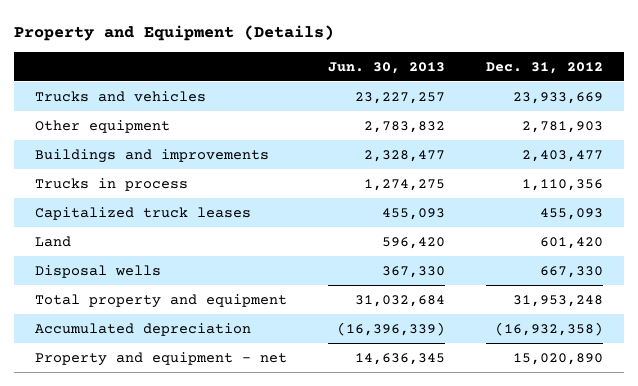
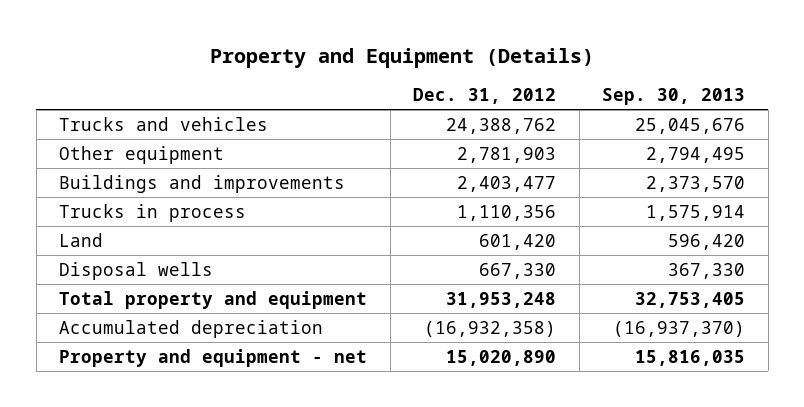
[327,61,445,74] Jun. 30, 2013 -> none
none -> [602,88,746,106] Sep. 30, 2013
[513,91,604,104] 23,933,669 -> [446,117,557,134] 24,388,762
[34,206,251,220] Capitalized truck leases -> none

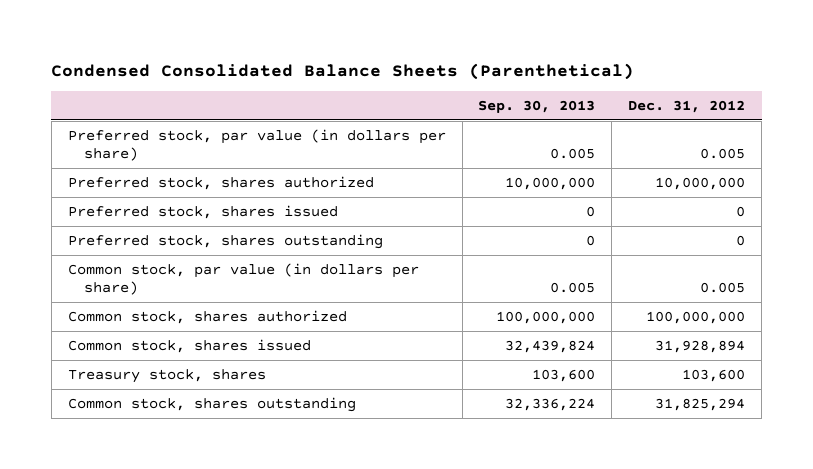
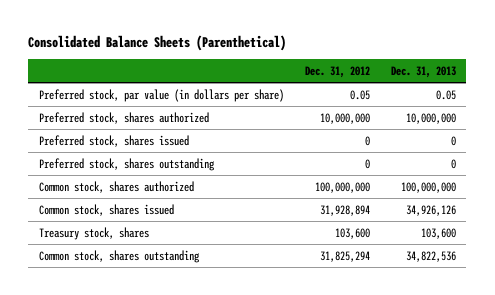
[51,62,635,80] Condensed Consolidated Balance Sheets (Parenthetical) -> [28,35,287,52] Consolidated Balance Sheets (Parenthetical)
[478,99,596,113] Sep. 30, 2013 -> none
none -> [390,65,456,78] Dec. 31, 2013
[700,147,746,159] 0.005 -> [349,89,370,100] 0.05
[67,262,419,295] Common stock, par value (in dollars per share) -> none

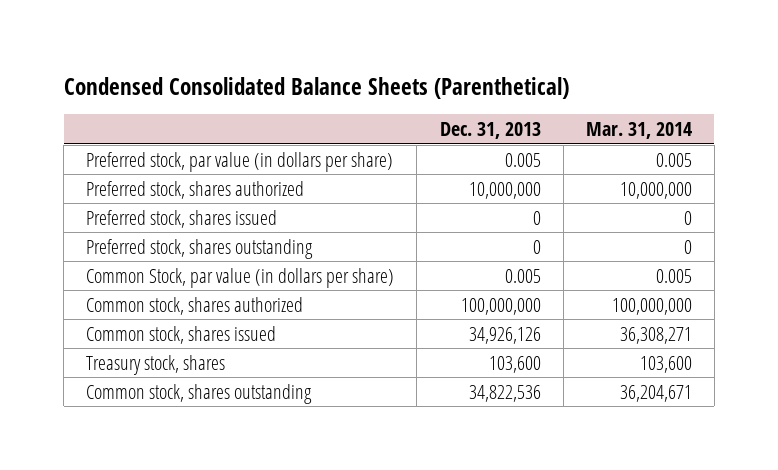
[28,35,287,52] Consolidated Balance Sheets (Parenthetical) -> [63,76,569,99] Condensed Consolidated Balance Sheets (Parenthetical)
[304,65,370,78] Dec. 31, 2012 -> none
none -> [585,122,692,140] Mar. 31, 2014
[435,89,456,100] 0.05 -> [504,152,541,167] 0.005
none -> [86,267,395,288] Common Stock, par value (in dollars per share)

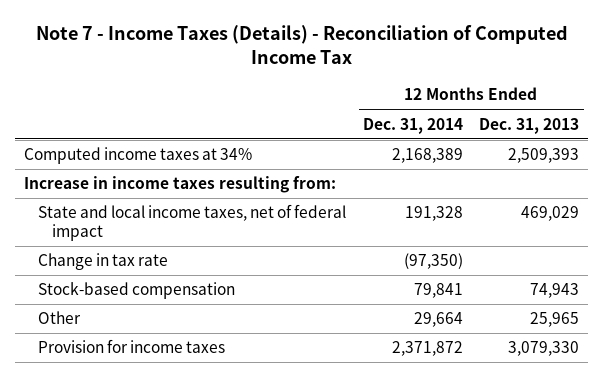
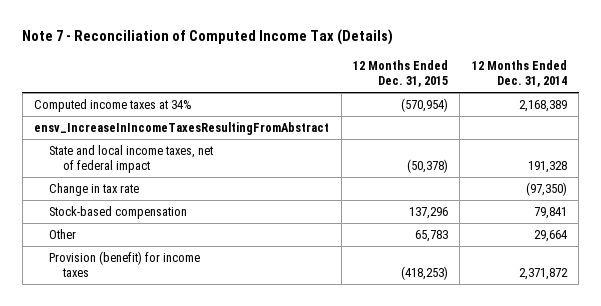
[35,24,568,65] Note 7 - Income Taxes (Details) - Reconciliation of Computed Income Tax -> [22,29,394,46] Note 7 - Reconciliation of Computed Income Tax (Details)
[479,117,580,134] Dec. 31, 2013 -> none
none -> [353,59,449,88] 12 Months Ended Dec. 31, 2015
[23,176,336,194] Increase in income taxes resulting from: -> [34,121,330,135] ensv_IncreaseInIncomeTaxesResultingFromAbstract
[38,339,226,354] Provision for income taxes -> [48,250,200,278] Provision (benefit) for income taxes

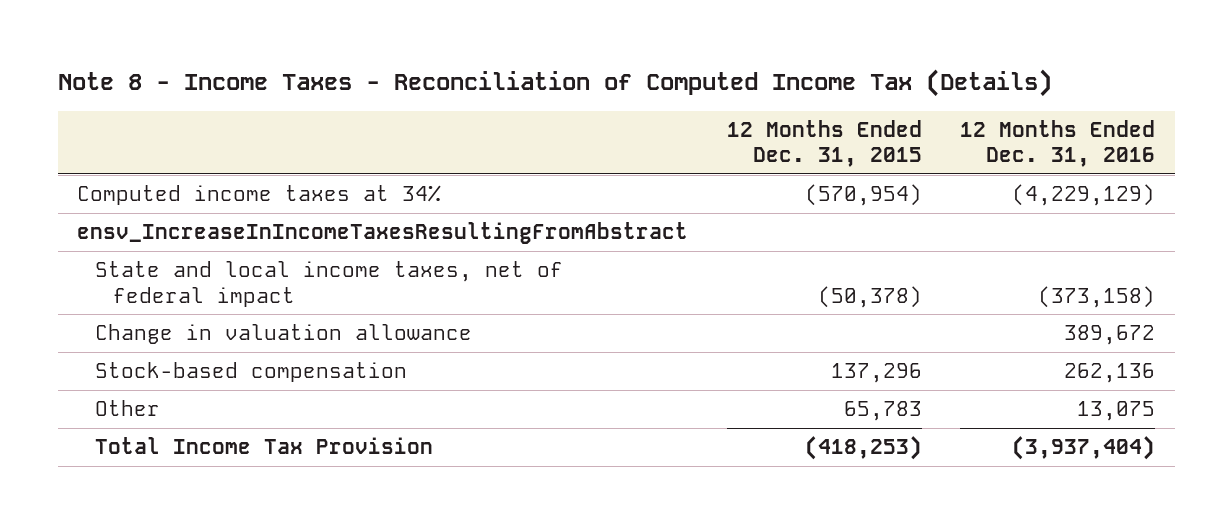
[22,29,394,46] Note 7 - Reconciliation of Computed Income Tax (Details) -> [57,68,1052,97] Note 8 - Income Taxes - Reconciliation of Computed Income Tax (Details)
[471,59,567,88] 12 Months Ended Dec. 31, 2014 -> none
none -> [960,119,1156,168] 12 Months Ended Dec. 31, 2016
[48,182,139,196] Change in tax rate -> none
none -> [94,324,472,345] Change in valuation allowance
[48,250,200,278] Provision (benefit) for income taxes -> [94,437,433,455] Total Income Tax Provision

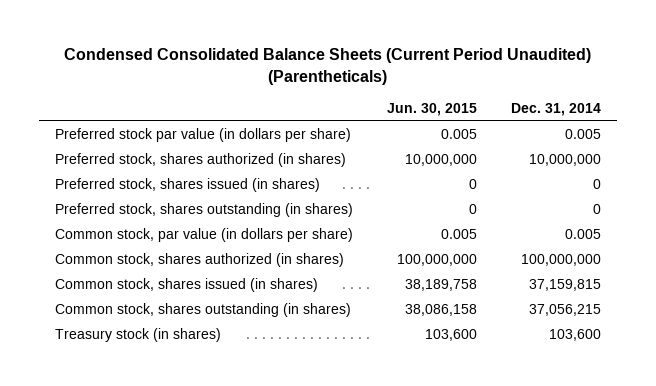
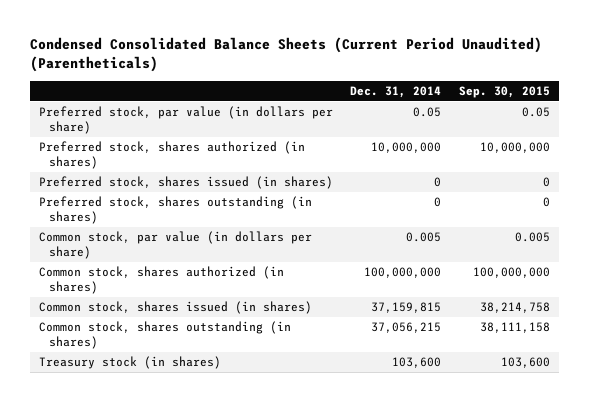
[387,103,478,117] Jun. 30, 2015 -> none
none -> [458,85,550,98] Sep. 30, 2015
[55,128,352,143] Preferred stock par value (in dollars per share) -> [39,106,334,134] Preferred stock, par value (in dollars per share)
[564,129,601,140] 0.005 -> [413,107,442,118] 0.05

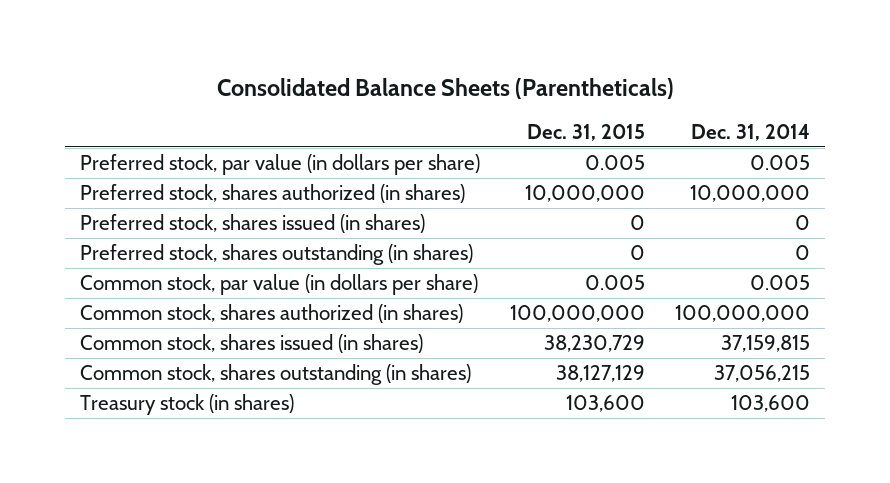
[30,37,543,73] Condensed Consolidated Balance Sheets (Current Period Unaudited) (Parentheticals) -> [216,78,674,100] Consolidated Balance Sheets (Parentheticals)
[458,85,550,98] Sep. 30, 2015 -> none
none -> [526,123,645,141] Dec. 31, 2015
[413,107,442,118] 0.05 -> [750,155,811,171] 0.005

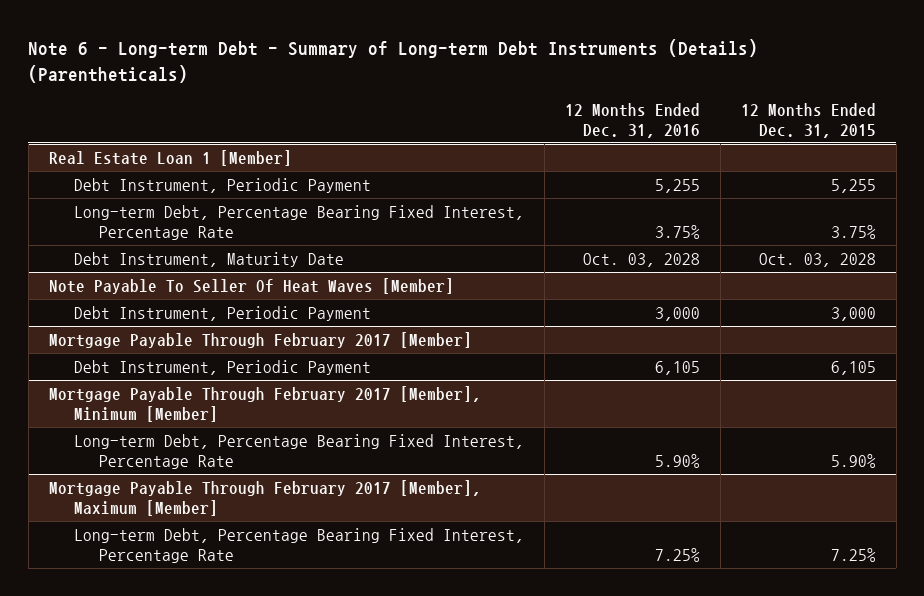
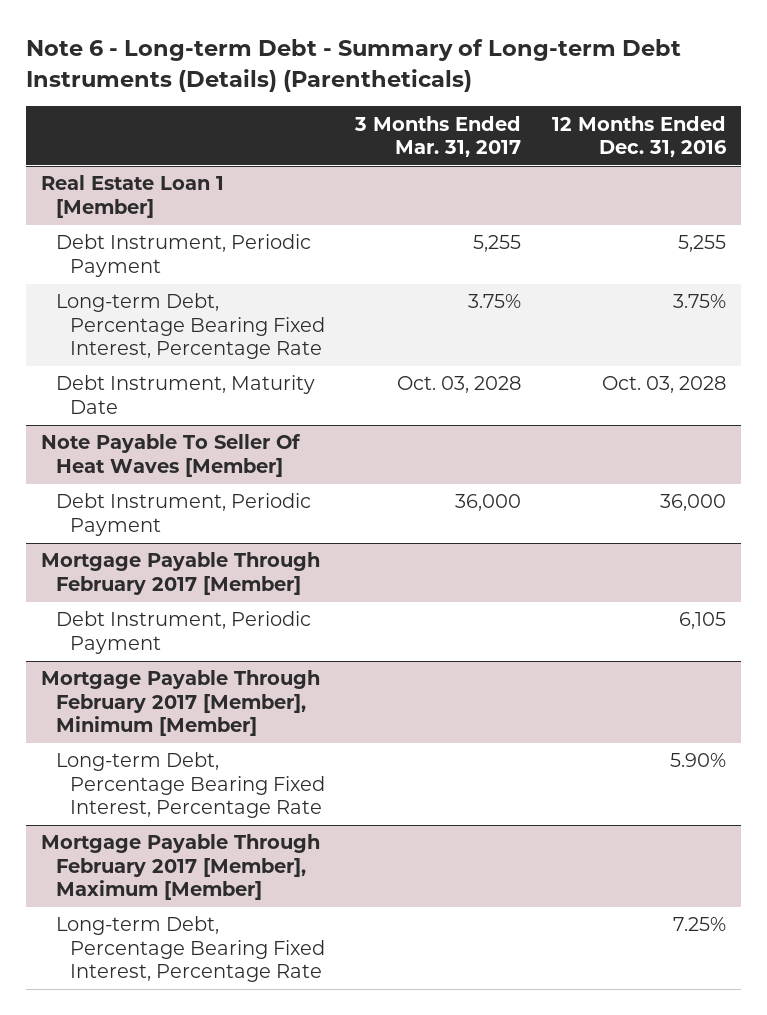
[740,102,876,138] 12 Months Ended Dec. 31, 2015 -> none
none -> [354,115,522,157] 3 Months Ended Mar. 31, 2017
[654,306,700,321] 3,000 -> [659,494,726,512] 36,000

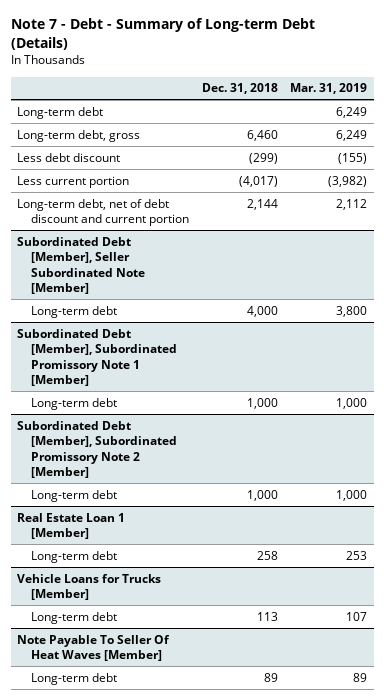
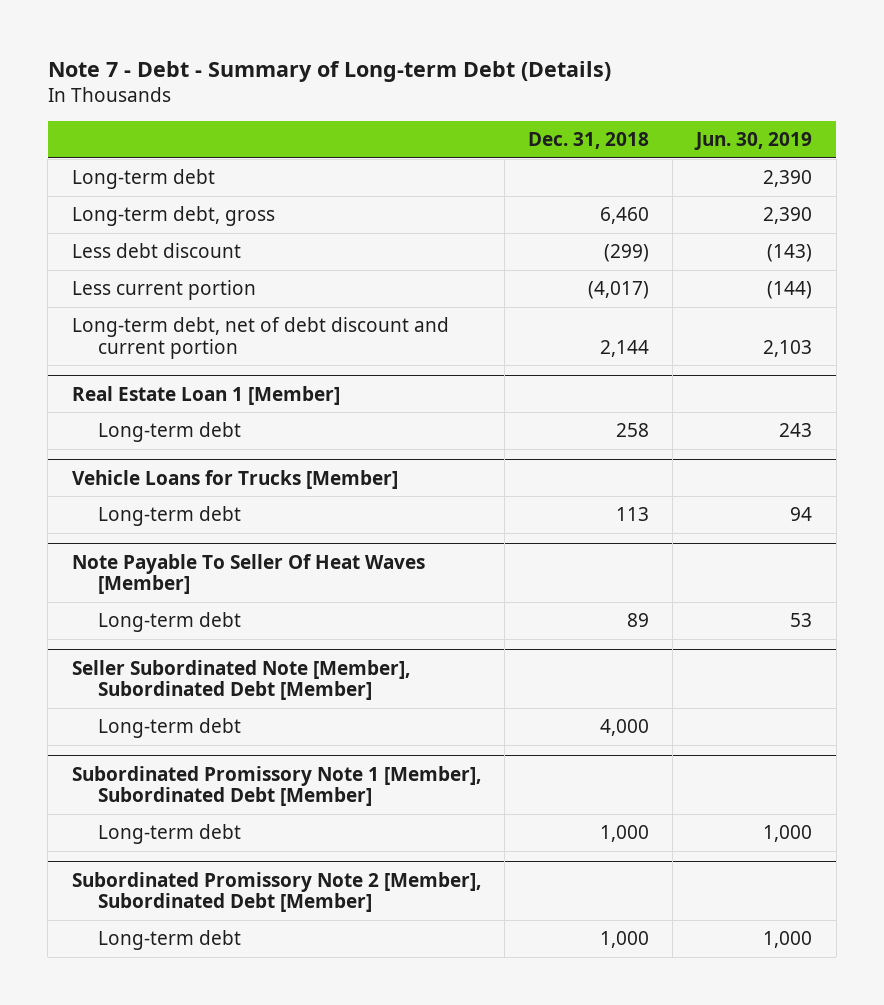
[290,83,368,95] Mar. 31, 2019 -> none
none -> [694,132,813,151] Jun. 30, 2019
[16,236,146,295] Subordinated Debt [Member], Seller Subordinated Note [Member] -> none
[31,305,118,318] Long-term debt -> none
[16,328,178,387] Subordinated Debt [Member], Subordinated Promissory Note 1 [Member] -> none
[31,397,118,410] Long-term debt -> none
[16,420,178,479] Subordinated Debt [Member], Subordinated Promissory Note 2 [Member] -> none
[31,489,118,502] Long-term debt -> none
none -> [71,659,410,701] Seller Subordinated Note [Member], Subordinated Debt [Member]
none -> [97,718,241,739] Long-term debt
none -> [71,765,481,807] Subordinated Promissory Note 1 [Member], Subordinated Debt [Member]
none -> [97,824,241,845] Long-term debt
none -> [71,871,481,913] Subordinated Promissory Note 2 [Member], Subordinated Debt [Member]
none -> [97,930,241,951] Long-term debt

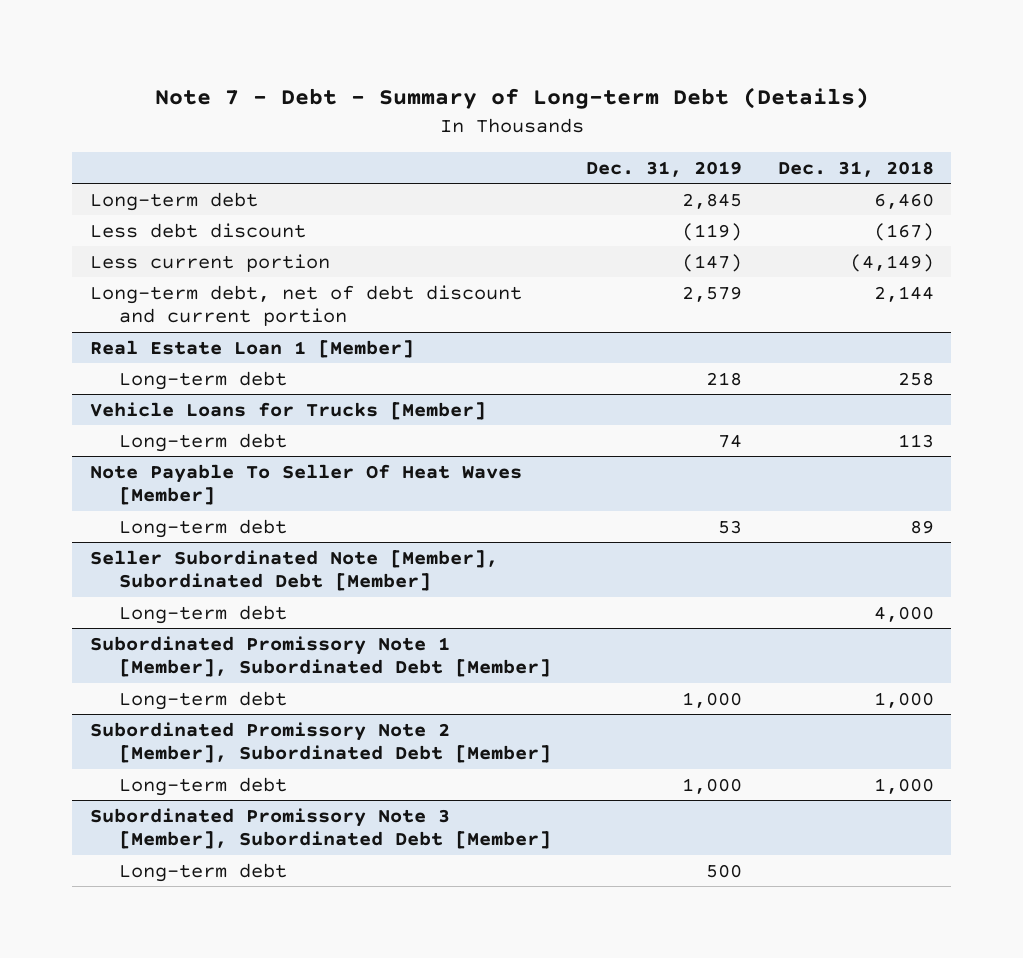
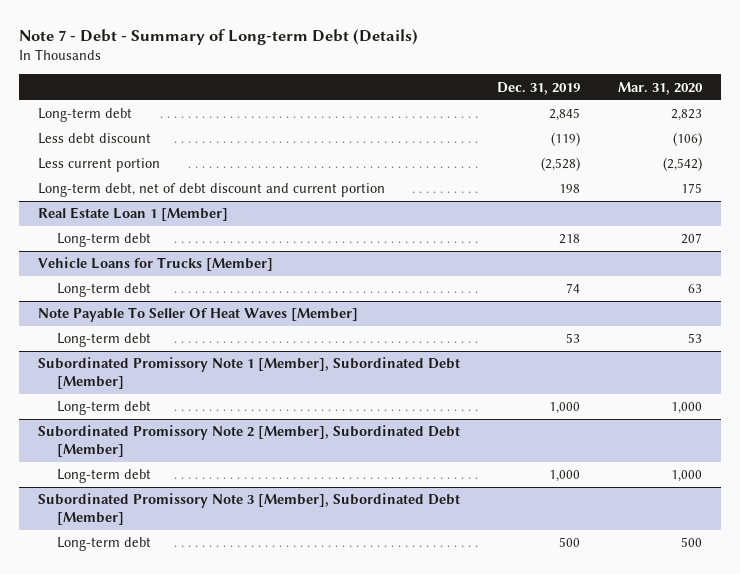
[777,160,934,177] Dec. 31, 2018 -> none
none -> [618,81,704,95] Mar. 31, 2020
[682,253,743,272] (147) -> [541,157,581,172] (2,528)
[682,285,743,302] 2,579 -> [559,184,581,194] 198
[89,549,498,592] Seller Subordinated Note [Member], Subordinated Debt [Member] -> none
[118,604,287,624] Long-term debt -> none

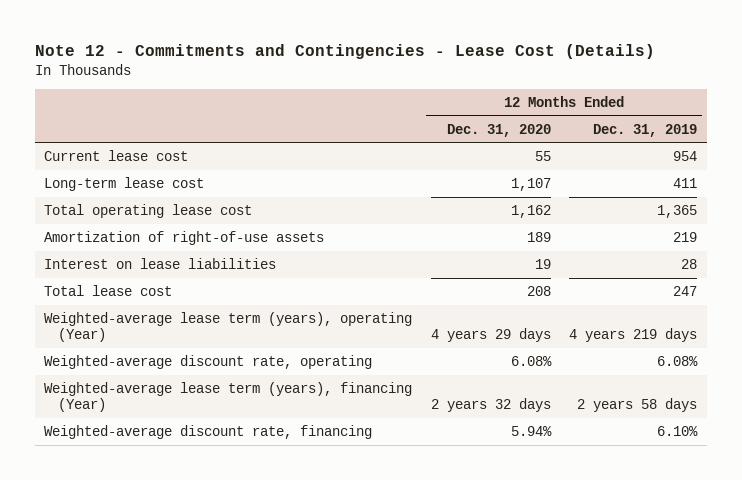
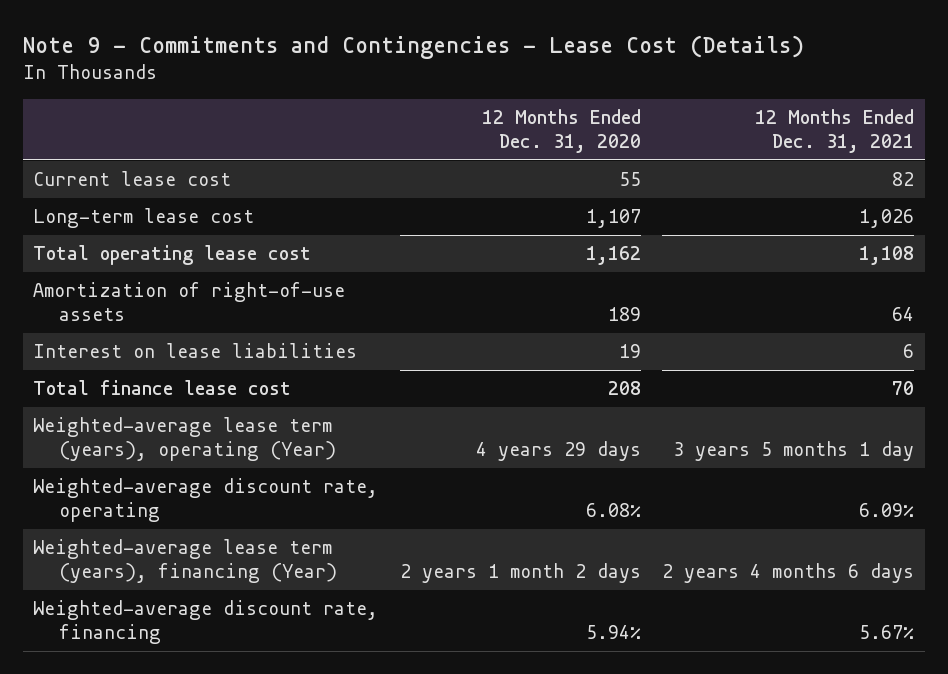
[34,44,655,60] Note 12 - Commitments and Contingencies - Lease Cost (Details) -> [22,35,804,60] Note 9 - Commitments and Contingencies - Lease Cost (Details)
[593,123,698,137] Dec. 31, 2019 -> none
none -> [755,109,915,153] 12 Months Ended Dec. 31, 2021
[44,284,173,296] Total lease cost -> [33,380,292,396] Total finance lease cost
[430,398,551,413] 2 years 32 days -> [399,562,641,583] 2 years 1 month 2 days

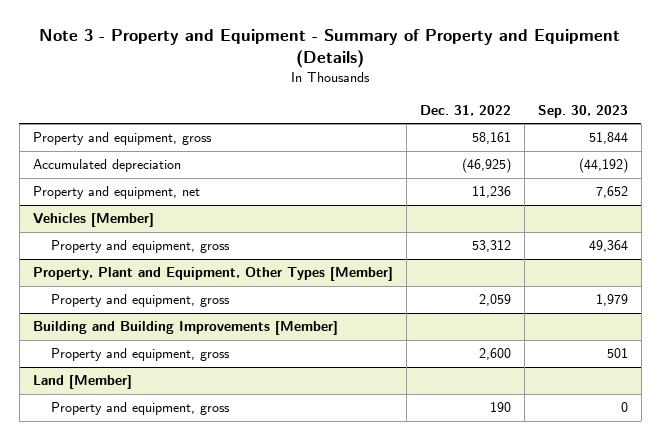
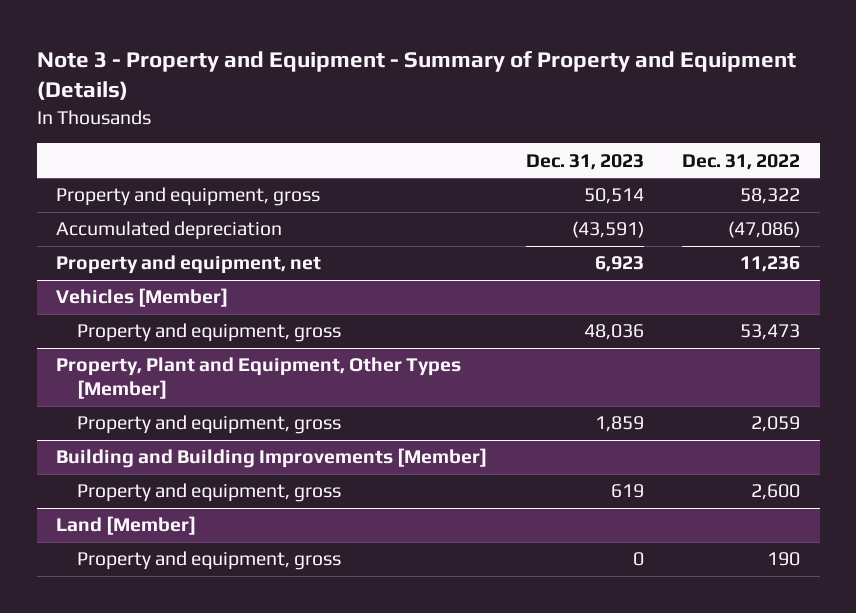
[537,104,628,118] Sep. 30, 2023 -> none
none -> [525,153,644,170] Dec. 31, 2023
[471,132,511,145] 58,161 -> [740,188,801,205] 58,322
[461,158,511,174] (46,925) -> [728,221,801,239] (47,086)
[471,240,511,253] 53,312 -> [740,324,801,341] 53,473

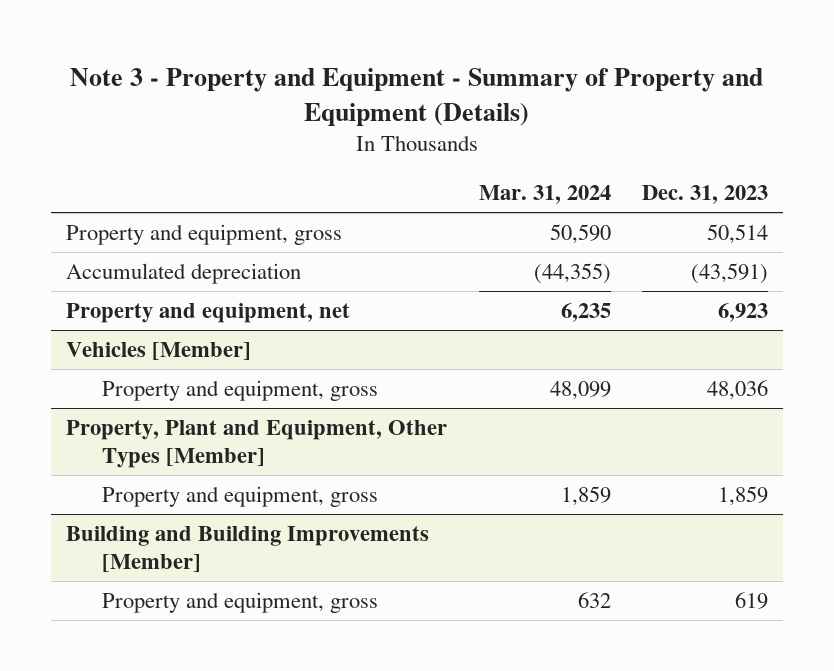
[682,153,801,170] Dec. 31, 2022 -> none
none -> [478,185,611,205] Mar. 31, 2024
[55,516,196,536] Land [Member] -> none
[77,551,342,571] Property and equipment, gross -> none

